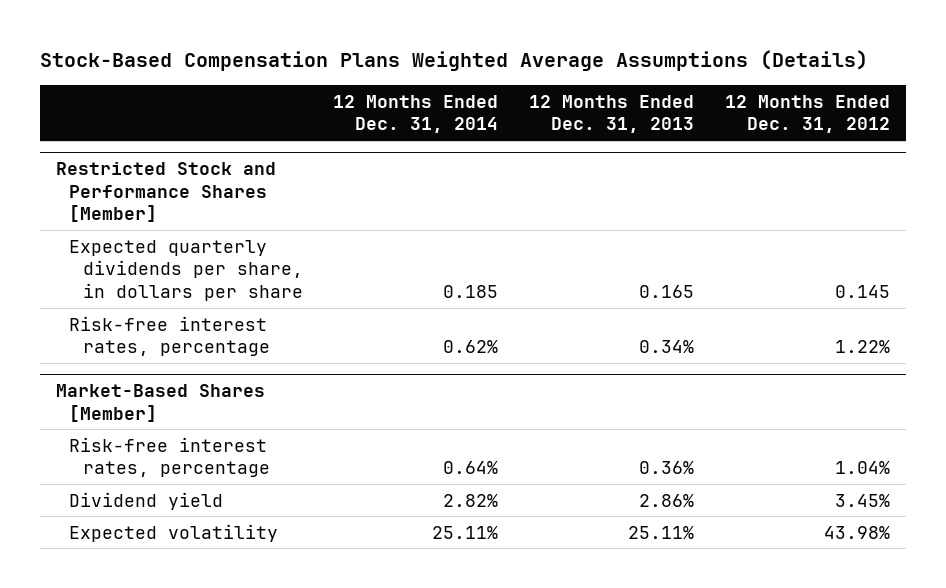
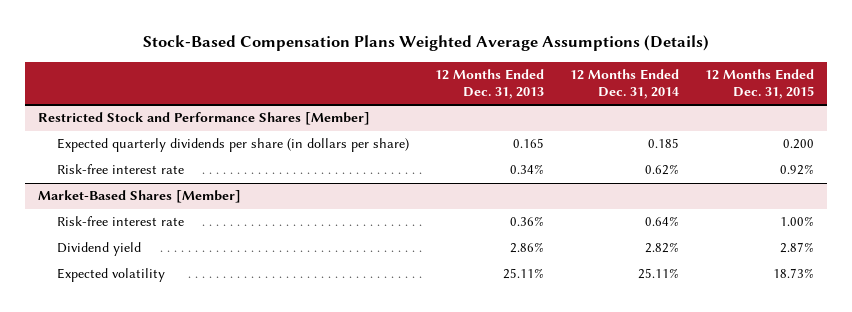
[725,94,891,134] 12 Months Ended Dec. 31, 2012 -> none
none -> [705,68,815,100] 12 Months Ended Dec. 31, 2015
[69,239,303,301] Expected quarterly dividends per share, in dollars per share -> [57,138,410,153] Expected quarterly dividends per share (in dollars per share)
[69,315,270,357] Risk-free interest rates, percentage -> [57,164,185,175] Risk-free interest rate
[69,436,270,478] Risk-free interest rates, percentage -> [57,216,185,227] Risk-free interest rate

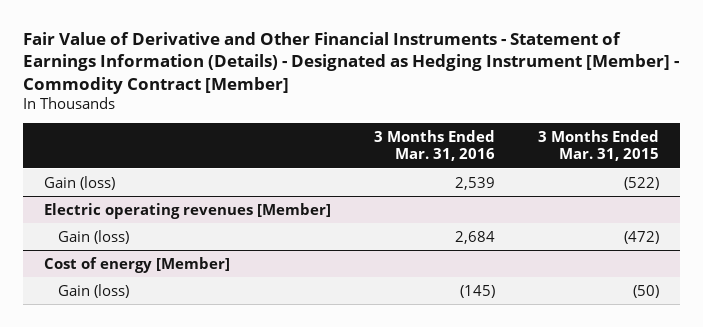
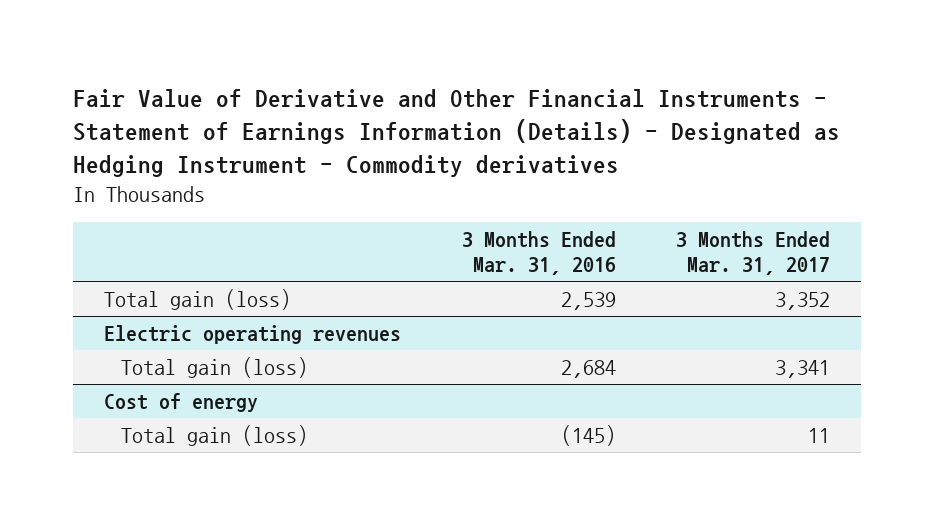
[23,32,680,94] Fair Value of Derivative and Other Financial Instruments - Statement of Earnings Information (Details) - Designated as Hedging Instrument [Member] - Commodity Contract [Member] -> [73,89,841,178] Fair Value of Derivative and Other Financial Instruments - Statement of Earnings Information (Details) - Designated as Hedging Instrument - Commodity derivatives
[537,129,659,162] 3 Months Ended Mar. 31, 2015 -> none
none -> [676,231,831,276] 3 Months Ended Mar. 31, 2017
[44,175,116,190] Gain (loss) -> [103,288,291,310] Total gain (loss)
[44,202,332,219] Electric operating revenues [Member] -> [103,324,401,344] Electric operating revenues
[57,229,129,244] Gain (loss) -> [121,356,309,378] Total gain (loss)
[44,256,231,273] Cost of energy [Member] -> [103,392,258,412] Cost of energy
[57,283,129,298] Gain (loss) -> [121,424,309,446] Total gain (loss)

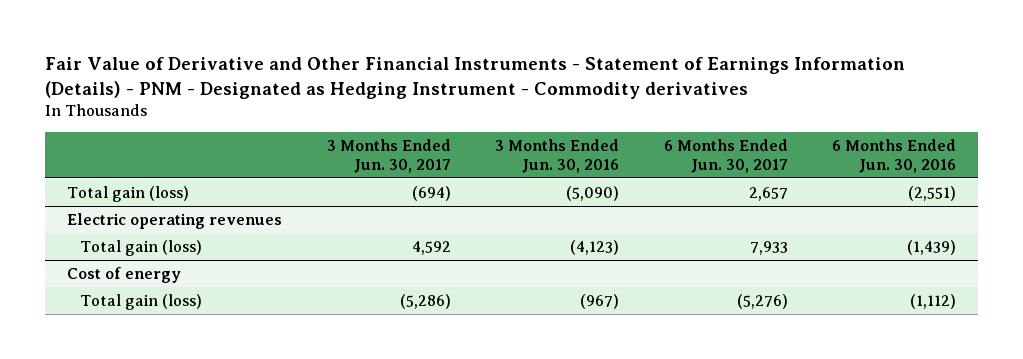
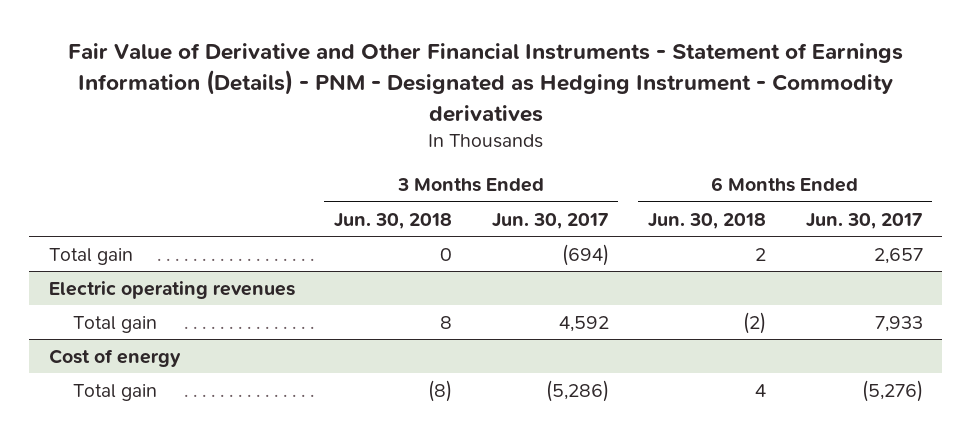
[495,138,620,173] 3 Months Ended Jun. 30, 2016 -> none
[832,138,957,173] 6 Months Ended Jun. 30, 2016 -> none
none -> [334,212,453,229] Jun. 30, 2018
none -> [648,212,767,229] Jun. 30, 2018
[67,185,190,202] Total gain (loss) -> [48,247,133,265] Total gain
[79,239,202,256] Total gain (loss) -> [72,315,157,333] Total gain
[79,293,202,310] Total gain (loss) -> [72,383,157,401] Total gain

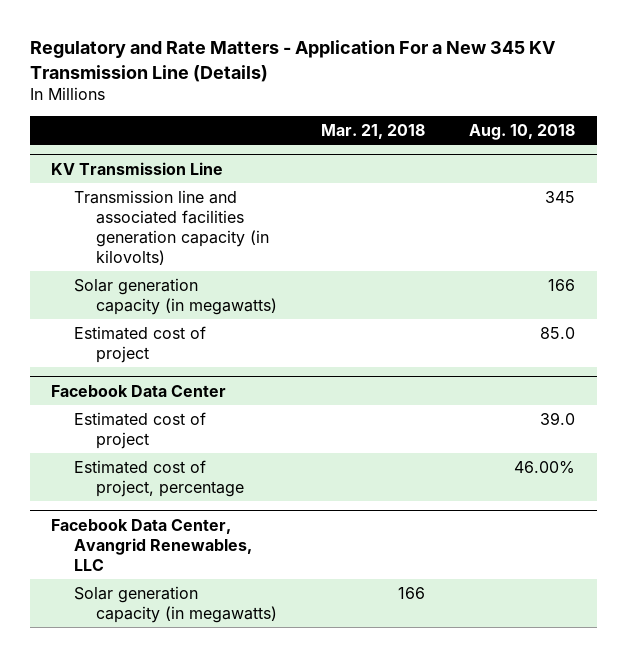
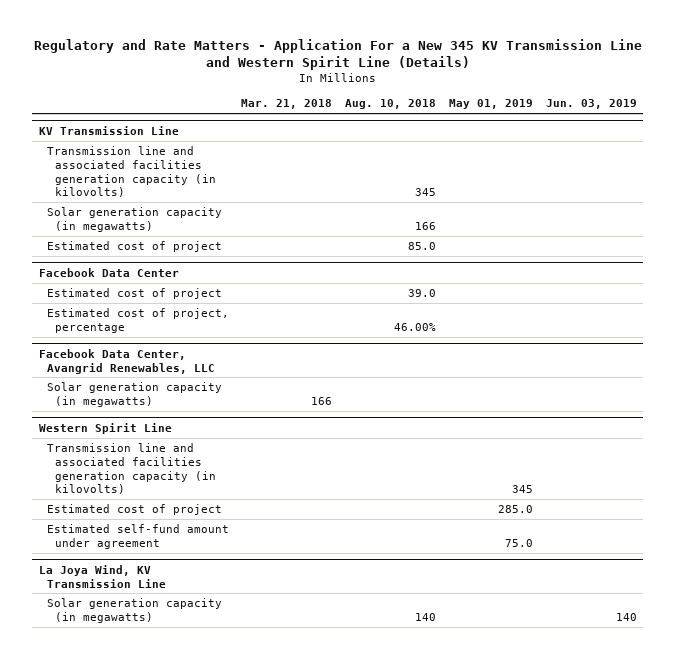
[29,40,555,82] Regulatory and Rate Matters - Application For a New 345 KV Transmission Line (Details) -> [33,38,642,71] Regulatory and Rate Matters - Application For a New 345 KV Transmission Line and Western Spirit Line (Details)
none -> [449,99,534,110] May 01, 2019
none -> [545,99,637,110] Jun. 03, 2019
none -> [38,422,172,434] Western Spirit Line
none -> [46,442,216,495] Transmission line and associated facilities generation capacity (in kilovolts)
none -> [46,503,222,515] Estimated cost of project
none -> [46,523,229,549] Estimated self-fund amount under agreement
none -> [38,564,166,588] La Joya Wind, KV Transmission Line
none -> [46,597,222,623] Solar generation capacity (in megawatts)

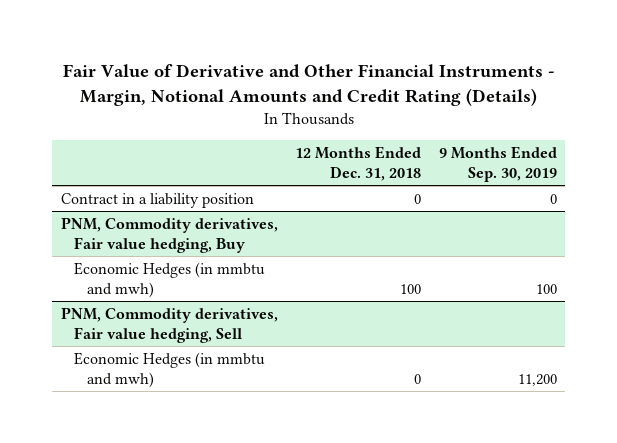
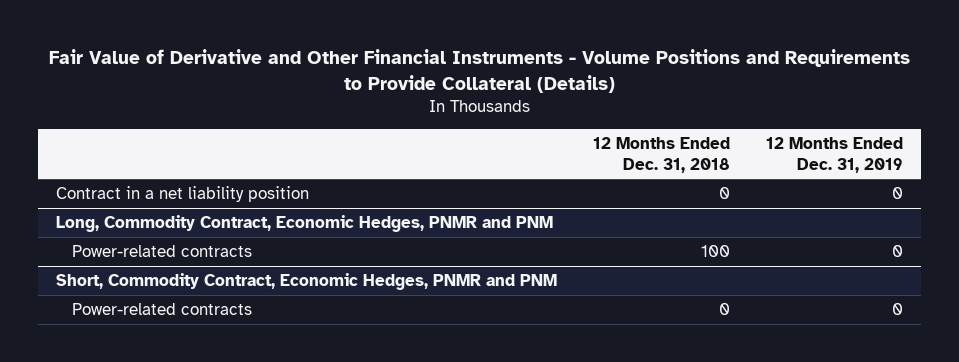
[62,64,555,107] Fair Value of Derivative and Other Financial Instruments - Margin, Notional Amounts and Credit Rating (Details) -> [48,49,910,93] Fair Value of Derivative and Other Financial Instruments - Volume Positions and Requirements to Provide Collateral (Details)
[438,145,557,182] 9 Months Ended Sep. 30, 2019 -> none
none -> [766,137,904,173] 12 Months Ended Dec. 31, 2019
[60,216,278,253] PNM, Commodity derivatives, Fair value hedging, Buy -> none
[60,306,278,343] PNM, Commodity derivatives, Fair value hedging, Sell -> none
[60,192,254,208] Contract in a liability position -> [56,186,310,203] Contract in a net liability position
none -> [56,215,554,233] Long, Commodity Contract, Economic Hedges, PNMR and PNM
[73,261,265,298] Economic Hedges (in mmbtu and mwh) -> [72,245,253,258] Power-related contracts
none -> [56,273,558,291] Short, Commodity Contract, Economic Hedges, PNMR and PNM
[73,351,265,388] Economic Hedges (in mmbtu and mwh) -> [72,303,253,316] Power-related contracts

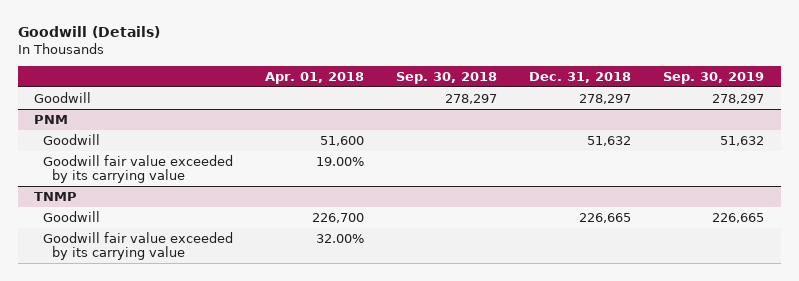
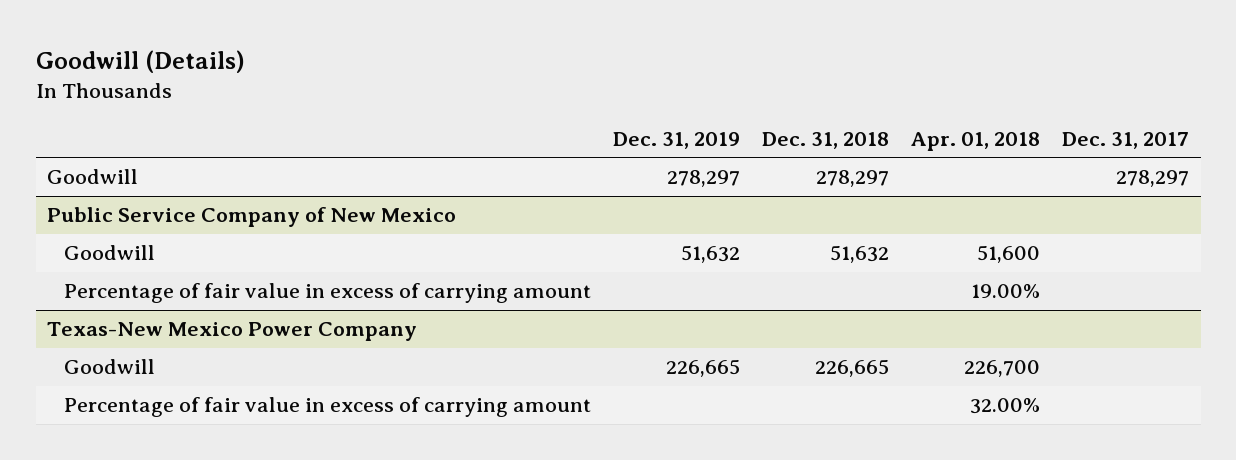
[396,71,498,84] Sep. 30, 2018 -> none
[663,71,765,84] Sep. 30, 2019 -> none
none -> [612,132,740,150] Dec. 31, 2019
none -> [1062,132,1190,150] Dec. 31, 2017
[34,114,69,124] PNM -> [47,207,457,228] Public Service Company of New Mexico
[43,154,234,184] Goodwill fair value exceeded by its carrying value -> [63,283,591,304] Percentage of fair value in excess of carrying amount
[34,191,78,201] TNMP -> [47,322,418,342] Texas-New Mexico Power Company
[43,231,234,261] Goodwill fair value exceeded by its carrying value -> [63,397,591,418] Percentage of fair value in excess of carrying amount

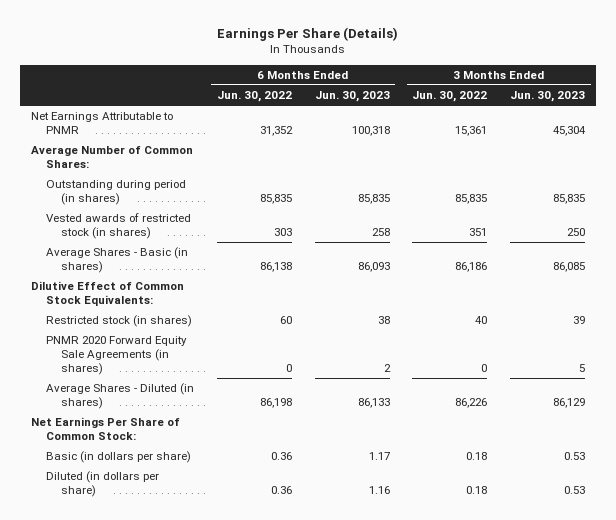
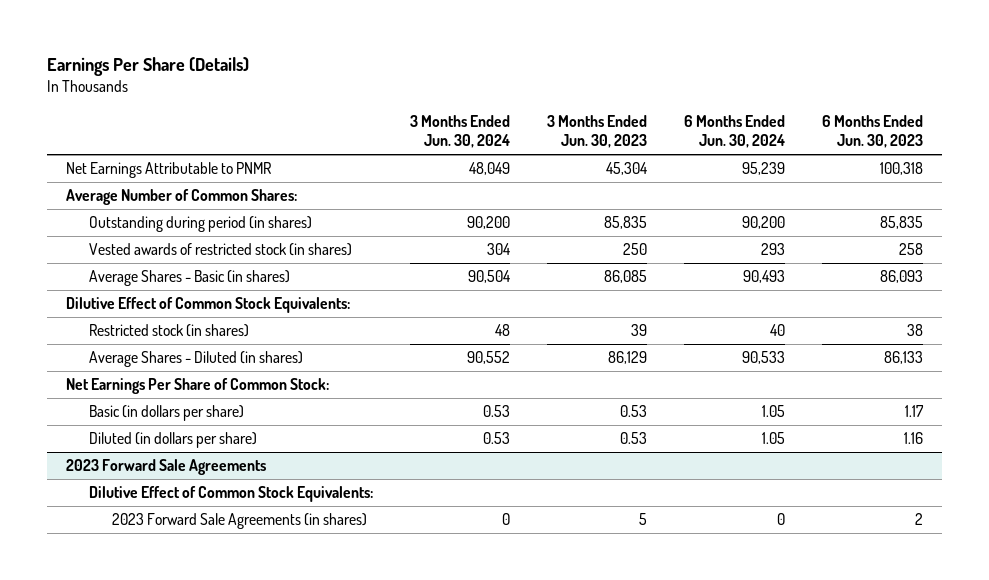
[216,91,292,103] Jun. 30, 2022 -> none
[412,91,488,103] Jun. 30, 2022 -> none
none -> [409,115,510,149] 3 Months Ended Jun. 30, 2024
none -> [683,115,785,149] 6 Months Ended Jun. 30, 2024
[46,336,188,376] PNMR 2020 Forward Equity Sale Agreements (in shares) -> none
none -> [65,459,266,476] 2023 Forward Sale Agreements
none -> [88,486,373,503] Dilutive Effect of Common Stock Equivalents:
none -> [111,513,367,530] 2023 Forward Sale Agreements (in shares)

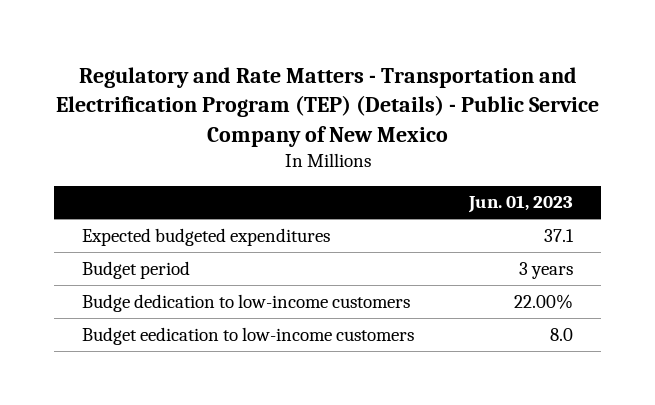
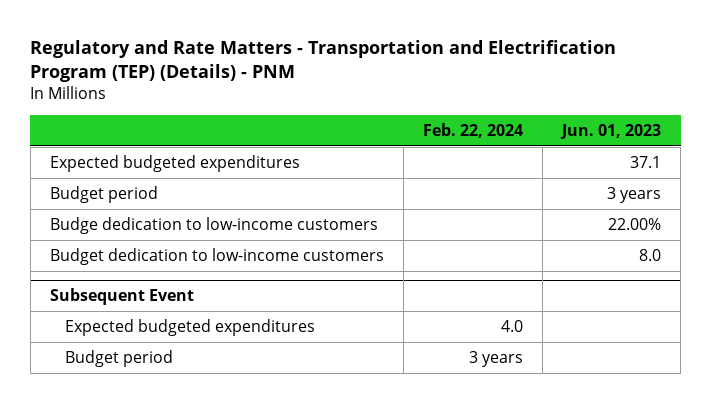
[55,67,599,147] Regulatory and Rate Matters - Transportation and Electrification Program (TEP) (Details) - Public Service Company of New Mexico -> [30,40,617,83] Regulatory and Rate Matters - Transportation and Electrification Program (TEP) (Details) - PNM
none -> [422,122,523,138] Feb. 22, 2024
[81,326,414,345] Budget eedication to low-income customers -> [49,247,384,265] Budget dedication to low-income customers
none -> [49,288,194,306] Subsequent Event
none -> [65,318,316,336] Expected budgeted expenditures
none -> [65,349,174,367] Budget period

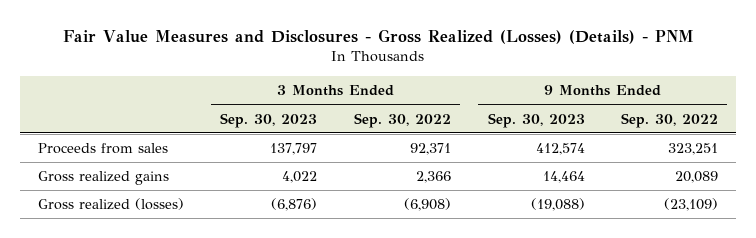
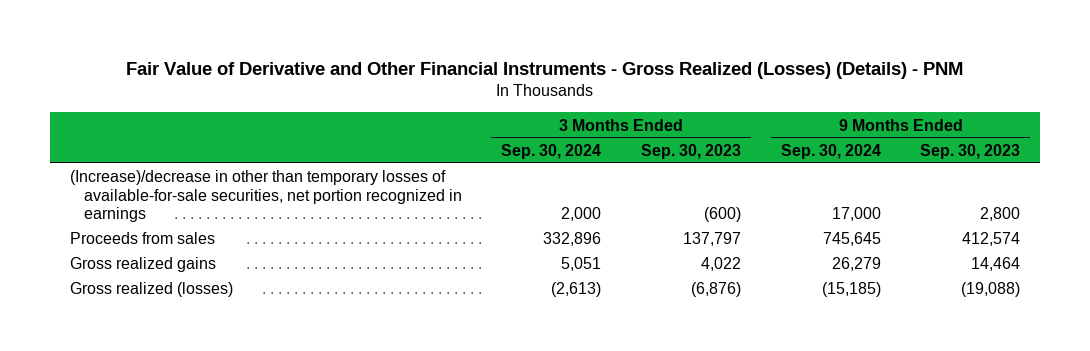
[63,28,695,44] Fair Value Measures and Disclosures - Gross Realized (Losses) (Details) - PNM -> [125,61,963,79] Fair Value of Derivative and Other Financial Instruments - Gross Realized (Losses) (Details) - PNM
[354,112,452,128] Sep. 30, 2022 -> none
[621,112,719,128] Sep. 30, 2022 -> none
none -> [501,143,602,159] Sep. 30, 2024
none -> [780,143,881,159] Sep. 30, 2024
none -> [69,170,462,223] (Increase)/decrease in other than temporary losses of available-for-sale securities, net portion recognized in earnings

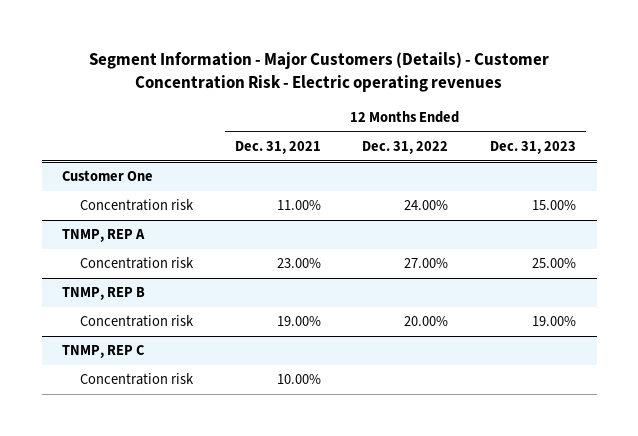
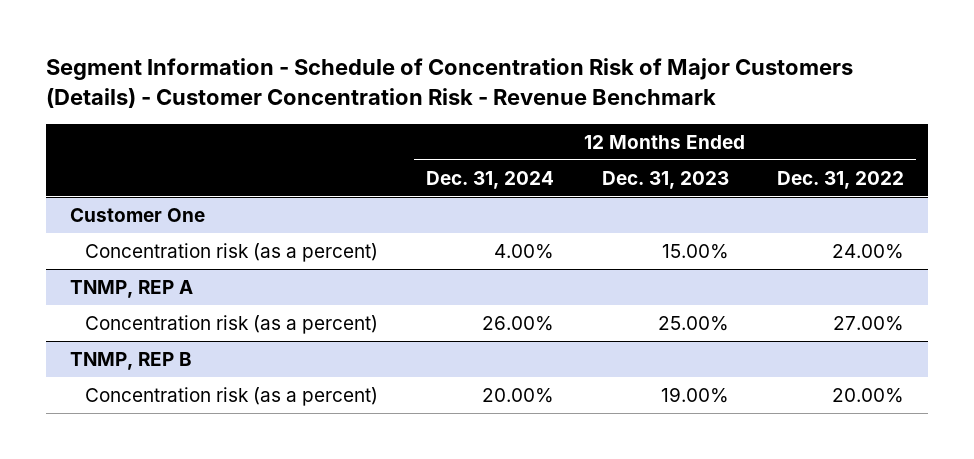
[89,51,550,92] Segment Information - Major Customers (Details) - Customer Concentration Risk - Electric operating revenues -> [45,58,853,108] Segment Information - Schedule of Concentration Risk of Major Customers (Details) - Customer Concentration Risk - Revenue Benchmark
[234,140,321,154] Dec. 31, 2021 -> none
none -> [426,170,555,189] Dec. 31, 2024
[80,199,195,212] Concentration risk -> [84,242,378,262] Concentration risk (as a percent)
[80,257,195,270] Concentration risk -> [84,314,378,334] Concentration risk (as a percent)
[62,345,146,359] TNMP, REP C -> none
[80,373,195,386] Concentration risk -> none
[80,315,195,328] Concentration risk -> [84,386,378,406] Concentration risk (as a percent)

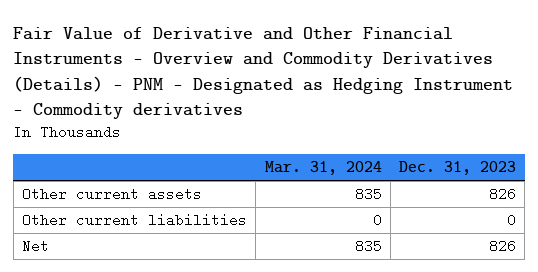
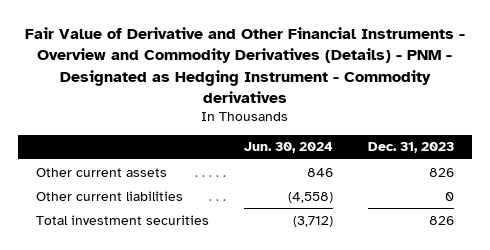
[264,160,382,175] Mar. 31, 2024 -> none
none -> [244,142,334,154] Jun. 30, 2024
[22,239,50,254] Net -> [35,214,209,225] Total investment securities

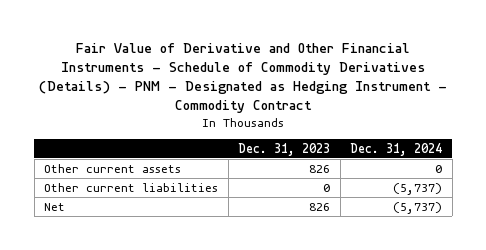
[25,27,466,103] Fair Value of Derivative and Other Financial Instruments - Overview and Commodity Derivatives (Details) - PNM - Designated as Hedging Instrument - Commodity derivatives -> [39,43,448,114] Fair Value of Derivative and Other Financial Instruments - Schedule of Commodity Derivatives (Details) - PNM - Designated as Hedging Instrument - Commodity Contract
[244,142,334,154] Jun. 30, 2024 -> none
none -> [350,142,443,156] Dec. 31, 2024
[35,214,209,225] Total investment securities -> [44,202,66,211] Net

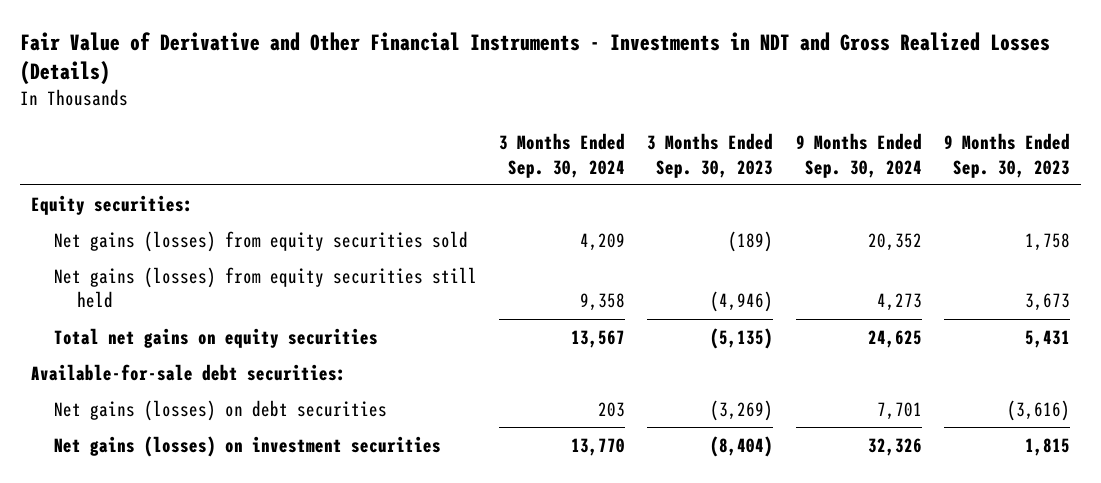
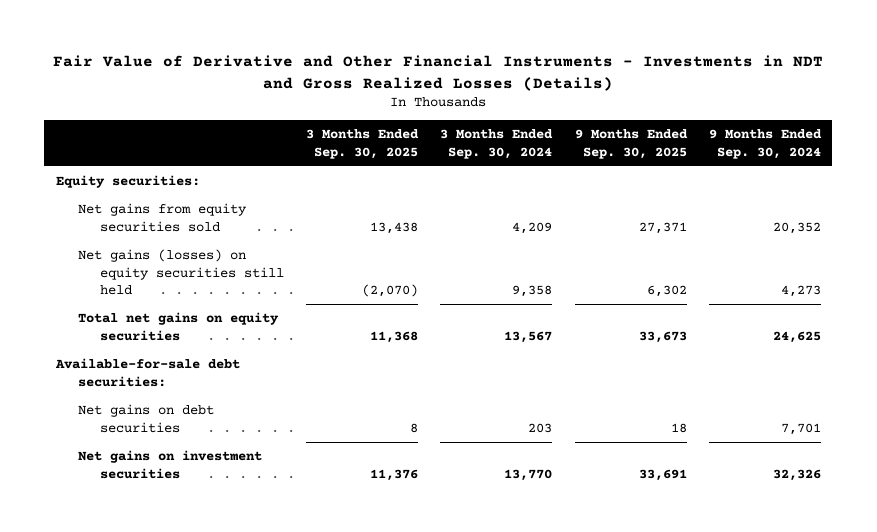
[647,132,774,178] 3 Months Ended Sep. 30, 2023 -> none
[944,132,1071,178] 9 Months Ended Sep. 30, 2023 -> none
none -> [306,129,420,159] 3 Months Ended Sep. 30, 2025
none -> [574,129,688,159] 9 Months Ended Sep. 30, 2025
[53,230,468,252] Net gains (losses) from equity securities sold -> [77,202,247,232] Net gains from equity securities sold
[53,266,477,309] Net gains (losses) from equity securities still held -> [77,248,284,296] Net gains (losses) on equity securities still held
[53,399,387,421] Net gains (losses) on debt securities -> [77,403,214,433] Net gains on debt securities
[53,435,441,457] Net gains (losses) on investment securities -> [77,449,262,479] Net gains on investment securities

